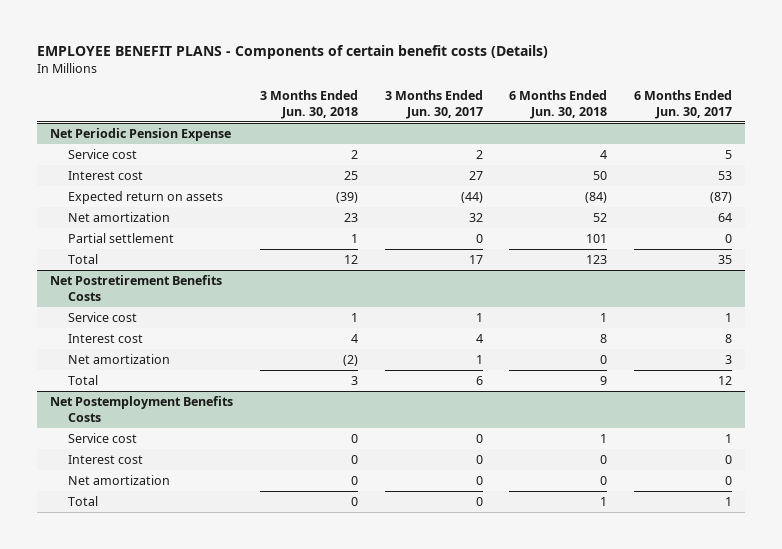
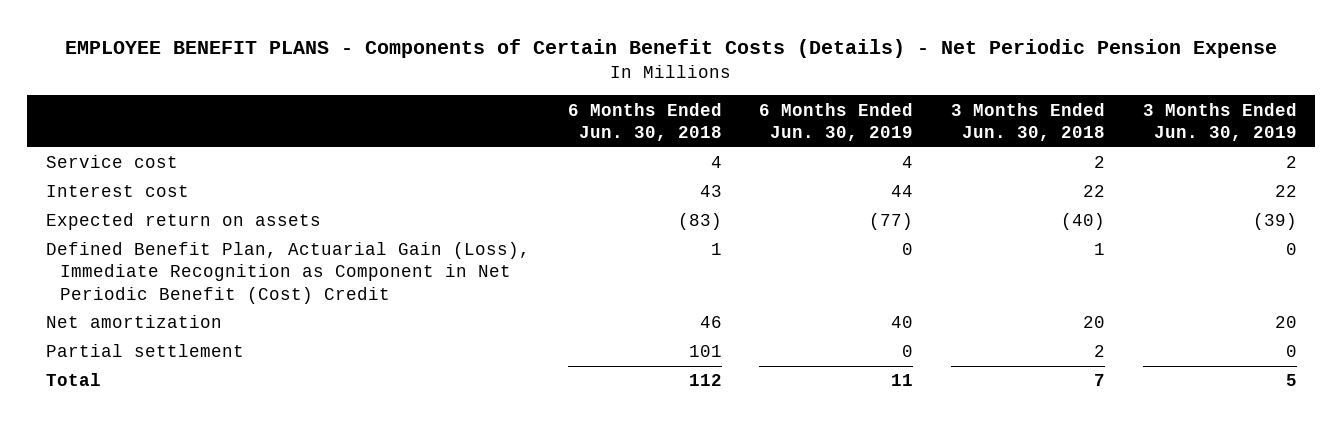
[36,44,548,59] EMPLOYEE BENEFIT PLANS - Components of certain benefit costs (Details) -> [65,39,1278,59] EMPLOYEE BENEFIT PLANS - Components of Certain Benefit Costs (Details) - Net Periodic Pension Expense
[384,89,483,119] 3 Months Ended Jun. 30, 2017 -> none
[633,89,732,119] 6 Months Ended Jun. 30, 2017 -> none
none -> [759,102,914,141] 6 Months Ended Jun. 30, 2019
none -> [1142,102,1297,141] 3 Months Ended Jun. 30, 2019
[50,128,232,142] Net Periodic Pension Expense -> none
[50,275,223,301] Net Postretirement Benefits Costs -> none
[68,312,138,323] Service cost -> none
[68,334,144,344] Interest cost -> none
[68,354,171,365] Net amortization -> none
[68,375,99,386] Total -> none
[50,396,234,422] Net Postemployment Benefits Costs -> none
[68,433,138,444] Service cost -> none
[68,455,144,465] Interest cost -> none
[68,475,171,486] Net amortization -> none
[68,496,99,507] Total -> none
[343,171,358,181] 25 -> [1082,185,1105,198] 22
[593,171,608,181] 50 -> [699,185,722,198] 43
[335,192,358,204] (39) -> [1060,213,1105,231] (40)
[585,192,608,204] (84) -> [677,213,722,231] (83)
none -> [46,242,531,304] Defined Benefit Plan, Actuarial Gain (Loss), Immediate Recognition as Component in Net Periodic Benefit (Cost) Credit
[343,213,358,223] 23 -> [1082,316,1105,329] 20
[593,213,608,223] 52 -> [699,316,722,329] 46
[350,234,358,244] 1 -> [1093,345,1105,358] 2
[343,255,358,265] 12 -> [1093,374,1105,387] 7
[586,255,608,265] 123 -> [688,374,722,387] 112

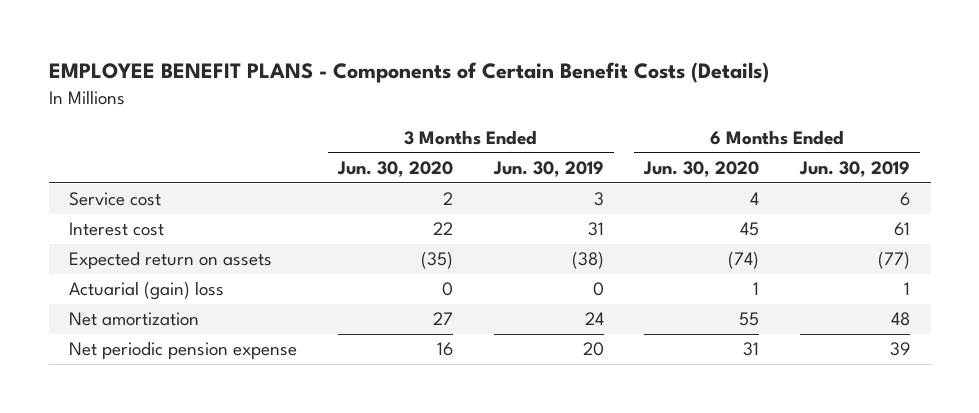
[65,39,1278,59] EMPLOYEE BENEFIT PLANS - Components of Certain Benefit Costs (Details) - Net Periodic Pension Expense -> [48,62,769,84] EMPLOYEE BENEFIT PLANS - Components of Certain Benefit Costs (Details)
[567,102,722,141] 6 Months Ended Jun. 30, 2018 -> none
[950,102,1105,141] 3 Months Ended Jun. 30, 2018 -> none
none -> [336,160,453,177] Jun. 30, 2020
none -> [643,160,760,177] Jun. 30, 2020
[46,344,245,358] Partial settlement -> none
[46,373,102,387] Total -> none
[902,156,914,169] 4 -> [900,192,911,207] 6
[1285,156,1297,169] 2 -> [593,192,604,207] 3
[891,185,914,198] 44 -> [894,222,911,237] 61
[1274,185,1297,198] 22 -> [587,222,604,237] 31
[1252,213,1297,231] (39) -> [571,251,604,270] (38)
[46,242,531,304] Defined Benefit Plan, Actuarial Gain (Loss), Immediate Recognition as Component in Net Periodic Benefit (Cost) Credit -> [69,281,225,301] Actuarial (gain) loss
[902,243,914,256] 0 -> [904,282,911,296] 1
[891,316,914,329] 40 -> [891,312,911,327] 48
[1274,316,1297,329] 20 -> [584,312,604,326] 24
none -> [69,341,298,360] Net periodic pension expense

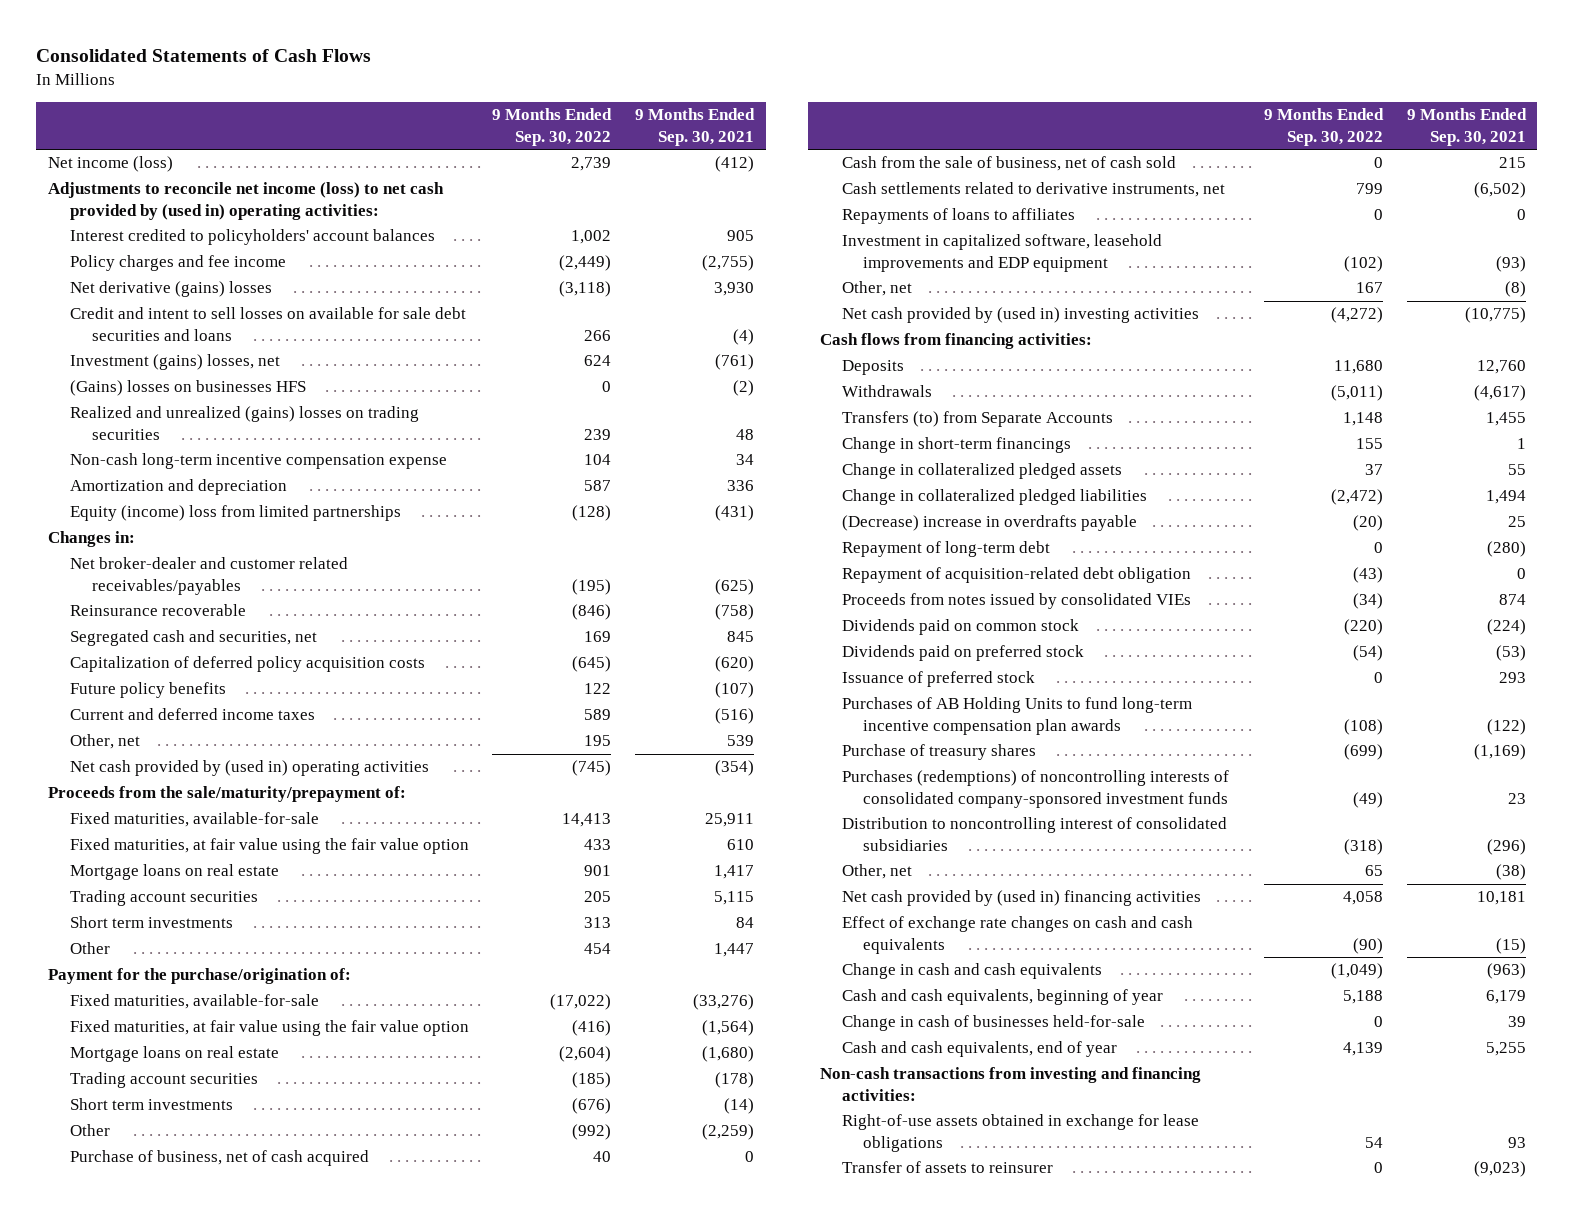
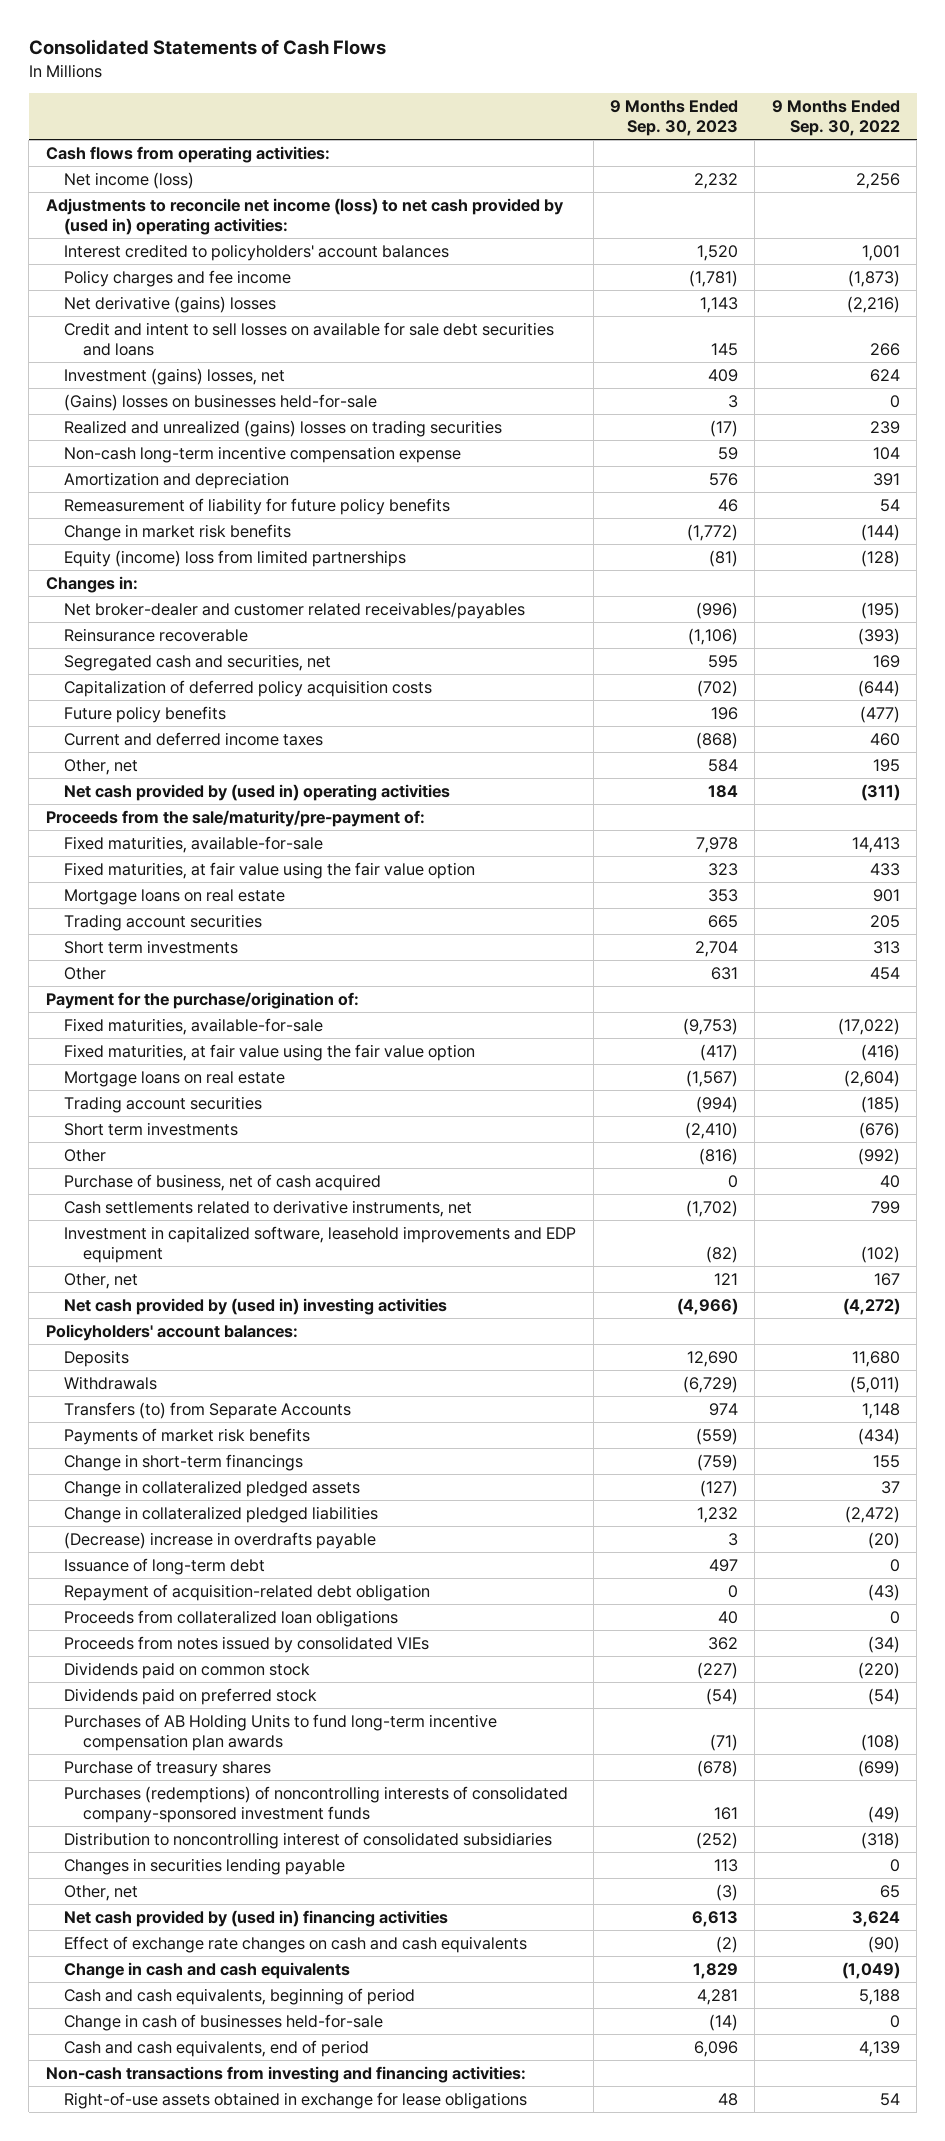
[634,108,755,146] 9 Months Ended Sep. 30, 2021 -> none
none -> [609,99,738,137] 9 Months Ended Sep. 30, 2023
none -> [45,145,330,163] Cash flows from operating activities:
[571,157,612,172] 2,739 -> [855,172,900,189] 2,256
[571,230,612,245] 1,002 -> [861,244,900,261] 1,001
[559,255,612,272] (2,449) -> [847,269,900,287] (1,873)
[559,281,612,298] (3,118) -> [846,295,900,313] (2,216)
[69,380,306,397] (Gains) losses on businesses HFS -> [64,393,378,411] (Gains) losses on businesses held-for-sale
[584,480,612,492] 587 -> [872,472,900,486] 391
none -> [64,497,451,515] Remeasurement of liability for future policy benefits
none -> [64,523,292,541] Change in market risk benefits
[572,604,612,621] (846) -> [857,627,900,645] (393)
[572,656,612,673] (645) -> [857,679,900,697] (644)
[584,683,612,695] 122 -> [859,705,900,723] (477)
[584,709,612,721] 589 -> [869,732,900,746] 460
[572,760,612,777] (745) -> [860,783,900,801] (311)
[47,786,406,803] Proceeds from the sale/maturity/prepayment of: -> [45,809,425,827] Proceeds from the sale/maturity/pre-payment of:
[841,156,1176,172] Cash from the sale of business, net of cash sold -> none
[841,208,1075,225] Repayments of loans to affiliates -> none
[819,333,1092,350] Cash flows from financing activities: -> none
none -> [45,1323,298,1341] Policyholders' account balances:
none -> [64,1427,311,1445] Payments of market risk benefits
[841,541,1050,558] Repayment of long-term debt -> [64,1557,266,1575] Issuance of long-term debt
none -> [64,1609,399,1627] Proceeds from collateralized loan obligations
[841,671,1035,688] Issuance of preferred stock -> none
none -> [64,1857,346,1875] Changes in securities lending payable
[1343,891,1384,906] 4,058 -> [851,1910,900,1927] 3,624
[841,989,1163,1006] Cash and cash equivalents, beginning of year -> [64,1987,416,2005] Cash and cash equivalents, beginning of period
[841,1041,1117,1058] Cash and cash equivalents, end of year -> [64,2039,370,2057] Cash and cash equivalents, end of period
[841,1161,1053,1174] Transfer of assets to reinsurer -> none

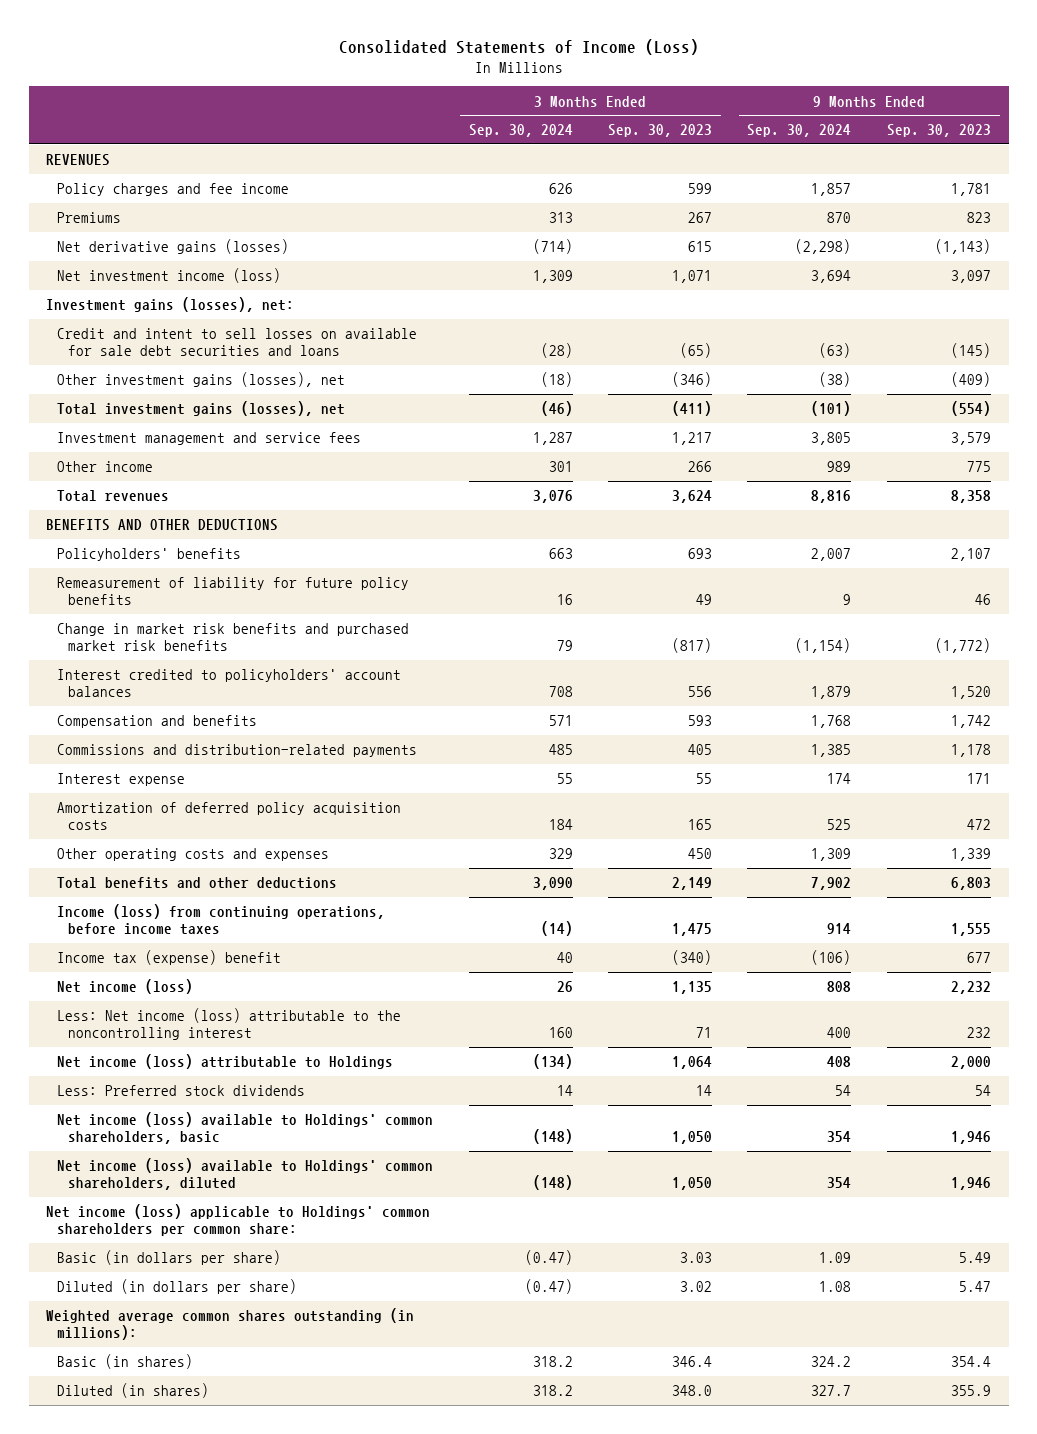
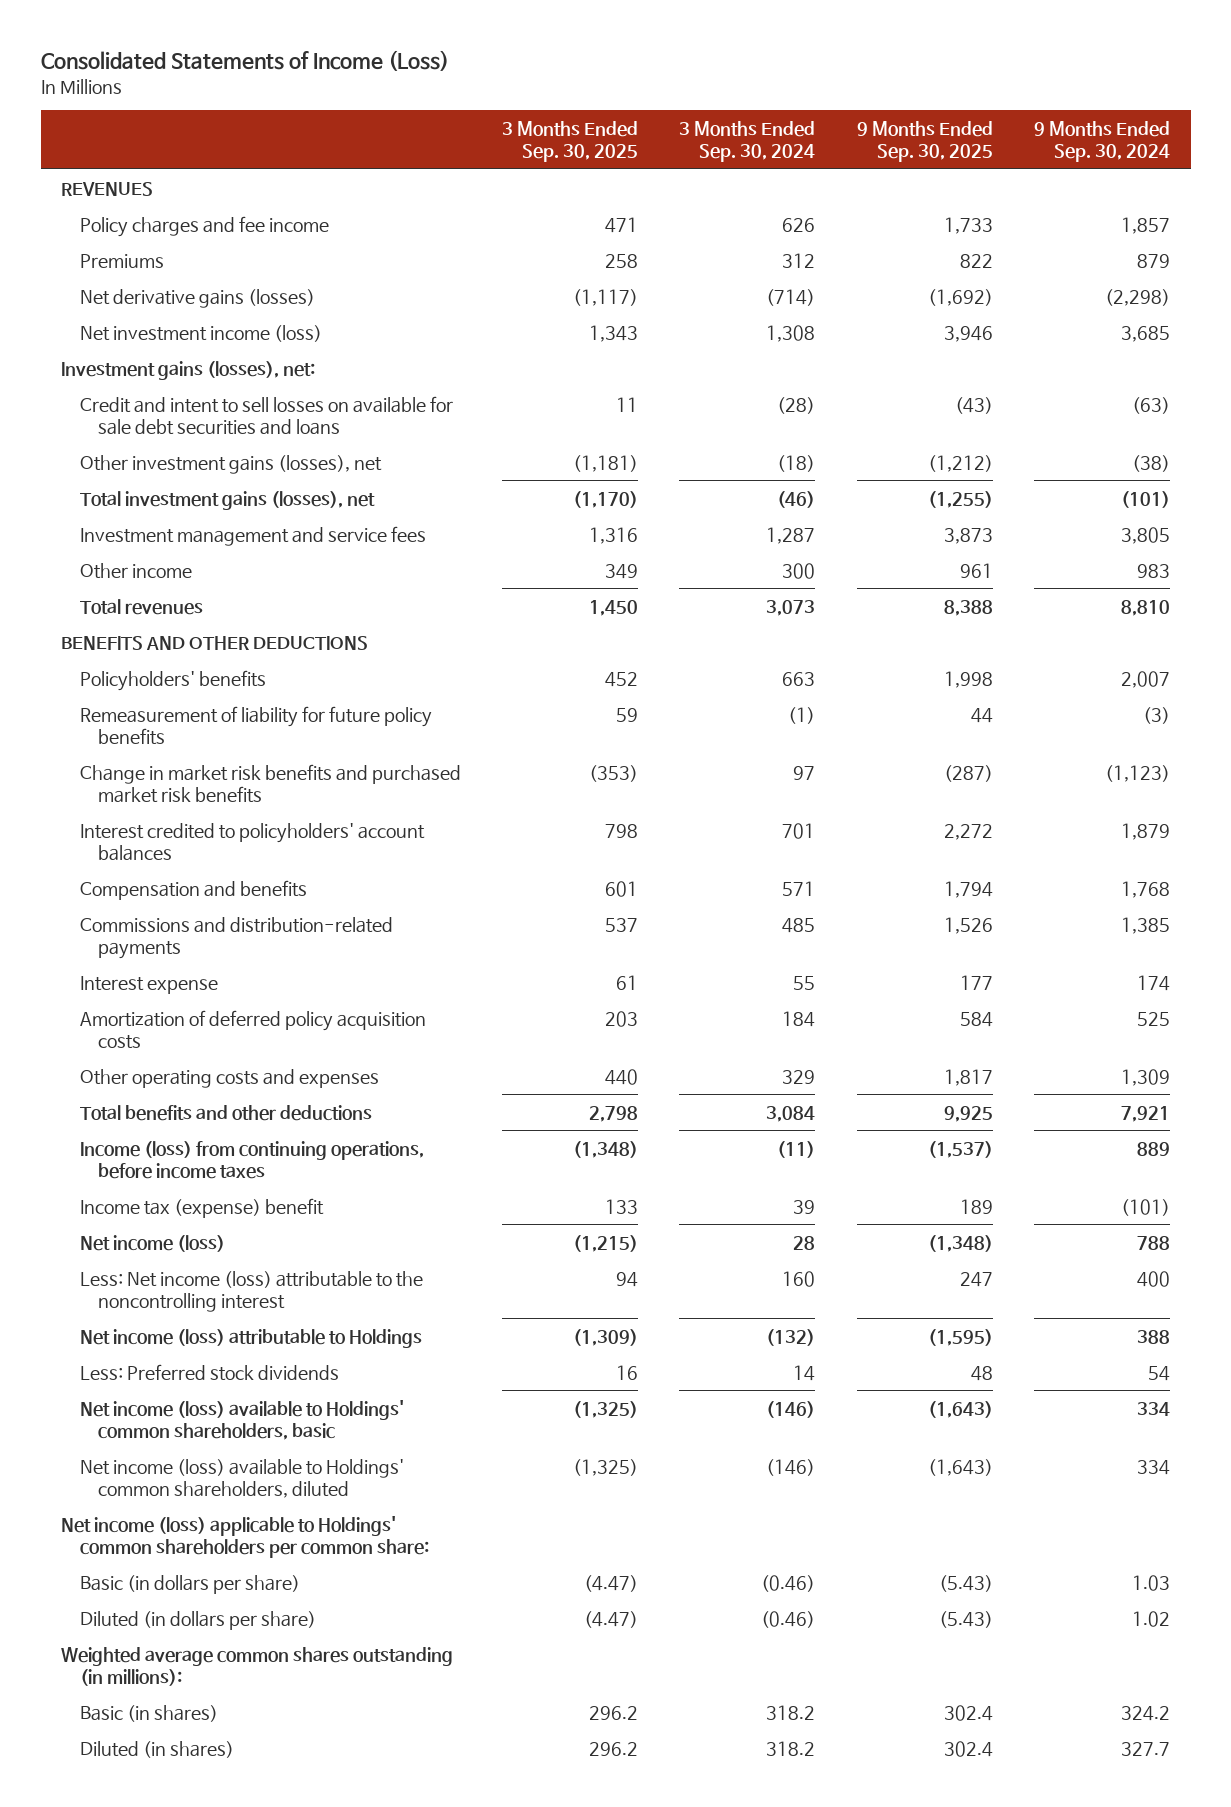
[608,124,713,138] Sep. 30, 2023 -> none
[886,124,991,138] Sep. 30, 2023 -> none
none -> [501,121,638,163] 3 Months Ended Sep. 30, 2025
none -> [856,121,993,163] 9 Months Ended Sep. 30, 2025
[548,212,573,224] 313 -> [782,252,816,268] 312
[827,212,852,224] 870 -> [1137,253,1171,268] 879
[532,270,573,284] 1,309 -> [766,324,816,342] 1,308
[811,270,852,284] 3,694 -> [1121,325,1171,342] 3,685
[548,461,573,473] 301 -> [782,562,816,579] 300
[827,461,852,473] 989 -> [1137,563,1171,578] 983
[532,490,573,504] 3,076 -> [766,599,816,616] 3,073
[811,490,852,504] 8,816 -> [1121,599,1171,616] 8,810
[556,594,573,606] 16 -> [788,706,816,724] (1)
[843,594,852,606] 9 -> [1143,706,1171,724] (3)
[556,640,573,652] 79 -> [793,765,816,780] 97
[795,638,852,654] (1,154) -> [1105,764,1171,782] (1,123)
[548,686,573,698] 708 -> [782,822,816,839] 701
[532,877,573,891] 3,090 -> [766,1105,816,1122] 3,084
[811,877,852,891] 7,902 -> [1121,1105,1171,1122] 7,921
[540,921,573,937] (14) -> [777,1140,816,1158] (11)
[827,923,852,935] 914 -> [1137,1141,1171,1156] 889
[556,952,573,964] 40 -> [793,1199,816,1214] 39
[811,950,852,966] (106) -> [1121,1198,1171,1216] (101)
[556,981,573,993] 26 -> [793,1235,816,1250] 28
[827,981,852,993] 808 -> [1137,1235,1171,1250] 788
[532,1054,573,1070] (134) -> [766,1328,816,1346] (132)
[827,1056,852,1068] 408 -> [1137,1329,1171,1344] 388
[532,1129,573,1145] (148) -> [766,1400,816,1418] (146)
[827,1131,852,1143] 354 -> [1137,1401,1171,1416] 334
[532,1175,573,1191] (148) -> [766,1458,816,1476] (146)
[827,1177,852,1189] 354 -> [1137,1459,1171,1475] 334
[524,1250,573,1266] (0.47) -> [761,1574,816,1592] (0.46)
[819,1252,852,1264] 1.09 -> [1132,1574,1171,1591] 1.03
[524,1279,573,1295] (0.47) -> [761,1610,816,1628] (0.46)
[819,1281,852,1293] 1.08 -> [1132,1610,1171,1627] 1.02

